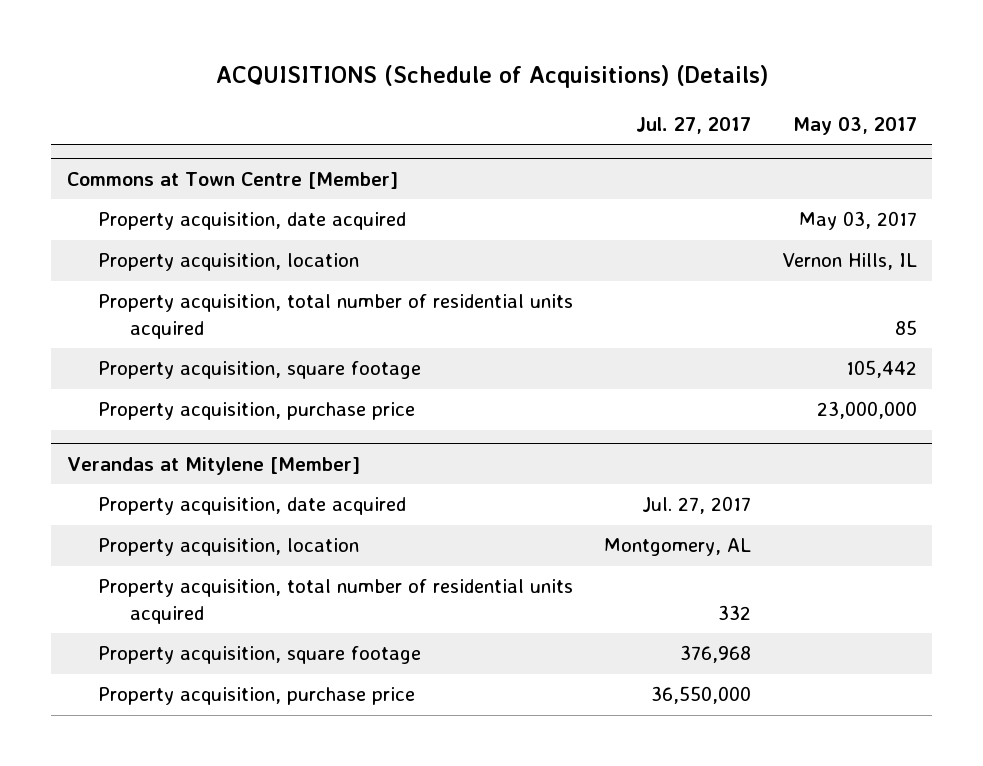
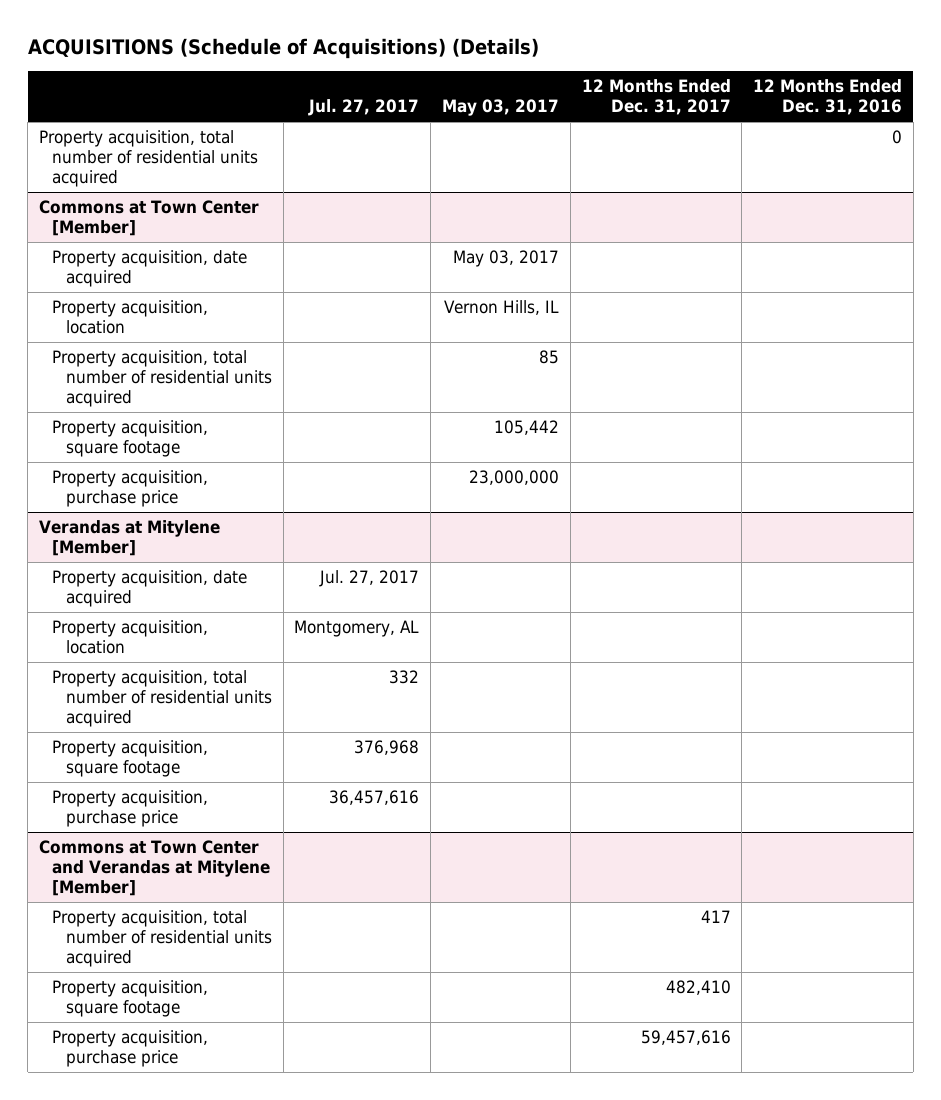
none -> [581,79,731,116] 12 Months Ended Dec. 31, 2017
none -> [753,79,903,116] 12 Months Ended Dec. 31, 2016
none -> [39,130,259,188] Property acquisition, total number of residential units acquired
[66,171,398,189] Commons at Town Centre [Member] -> [39,200,260,237] Commons at Town Center [Member]
[651,686,752,705] 36,550,000 -> [329,790,420,806] 36,457,616
none -> [39,840,271,897] Commons at Town Center and Verandas at Mitylene [Member]
none -> [52,910,272,968] Property acquisition, total number of residential units acquired
none -> [52,980,209,1018] Property acquisition, square footage
none -> [52,1030,209,1068] Property acquisition, purchase price

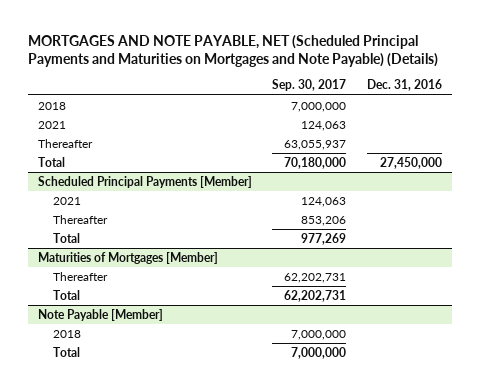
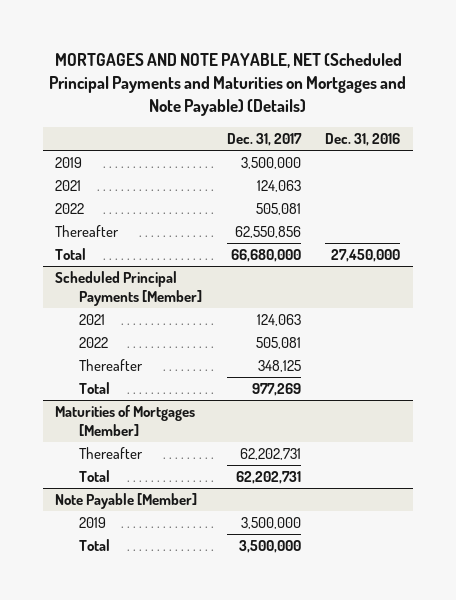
[272,79,347,92] Sep. 30, 2017 -> none
none -> [226,132,302,146] Dec. 31, 2017
[38,101,67,110] 2018 -> [55,157,83,169] 2019
none -> [55,203,85,215] 2022
none -> [78,337,108,349] 2022
[52,329,81,338] 2018 -> [78,517,106,529] 2019

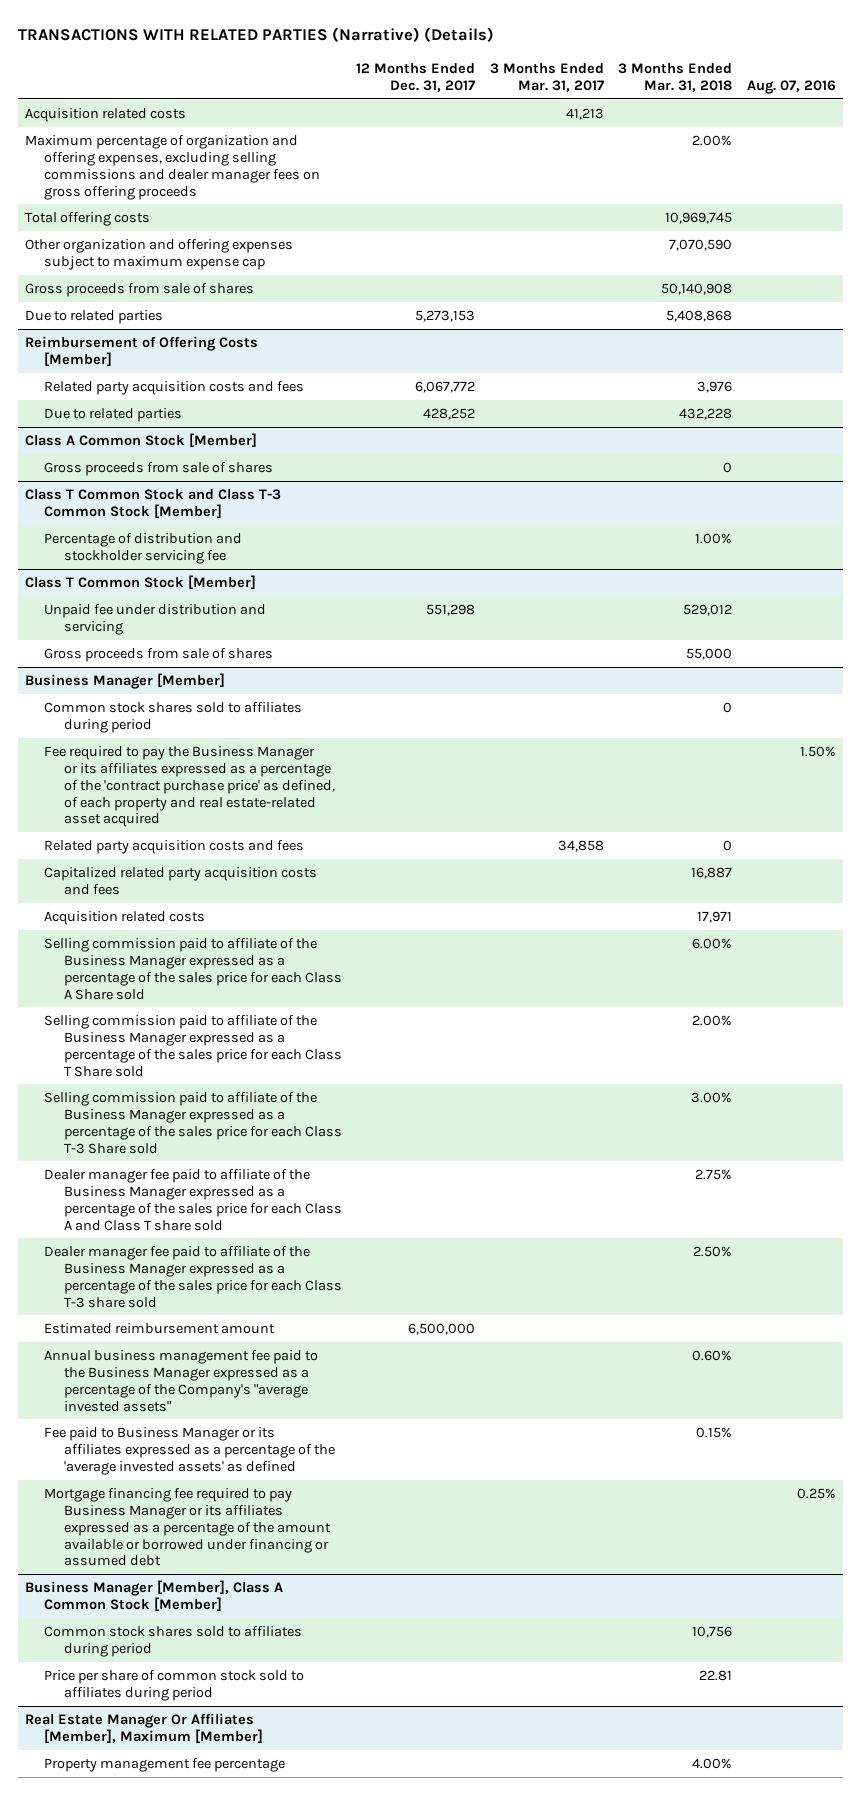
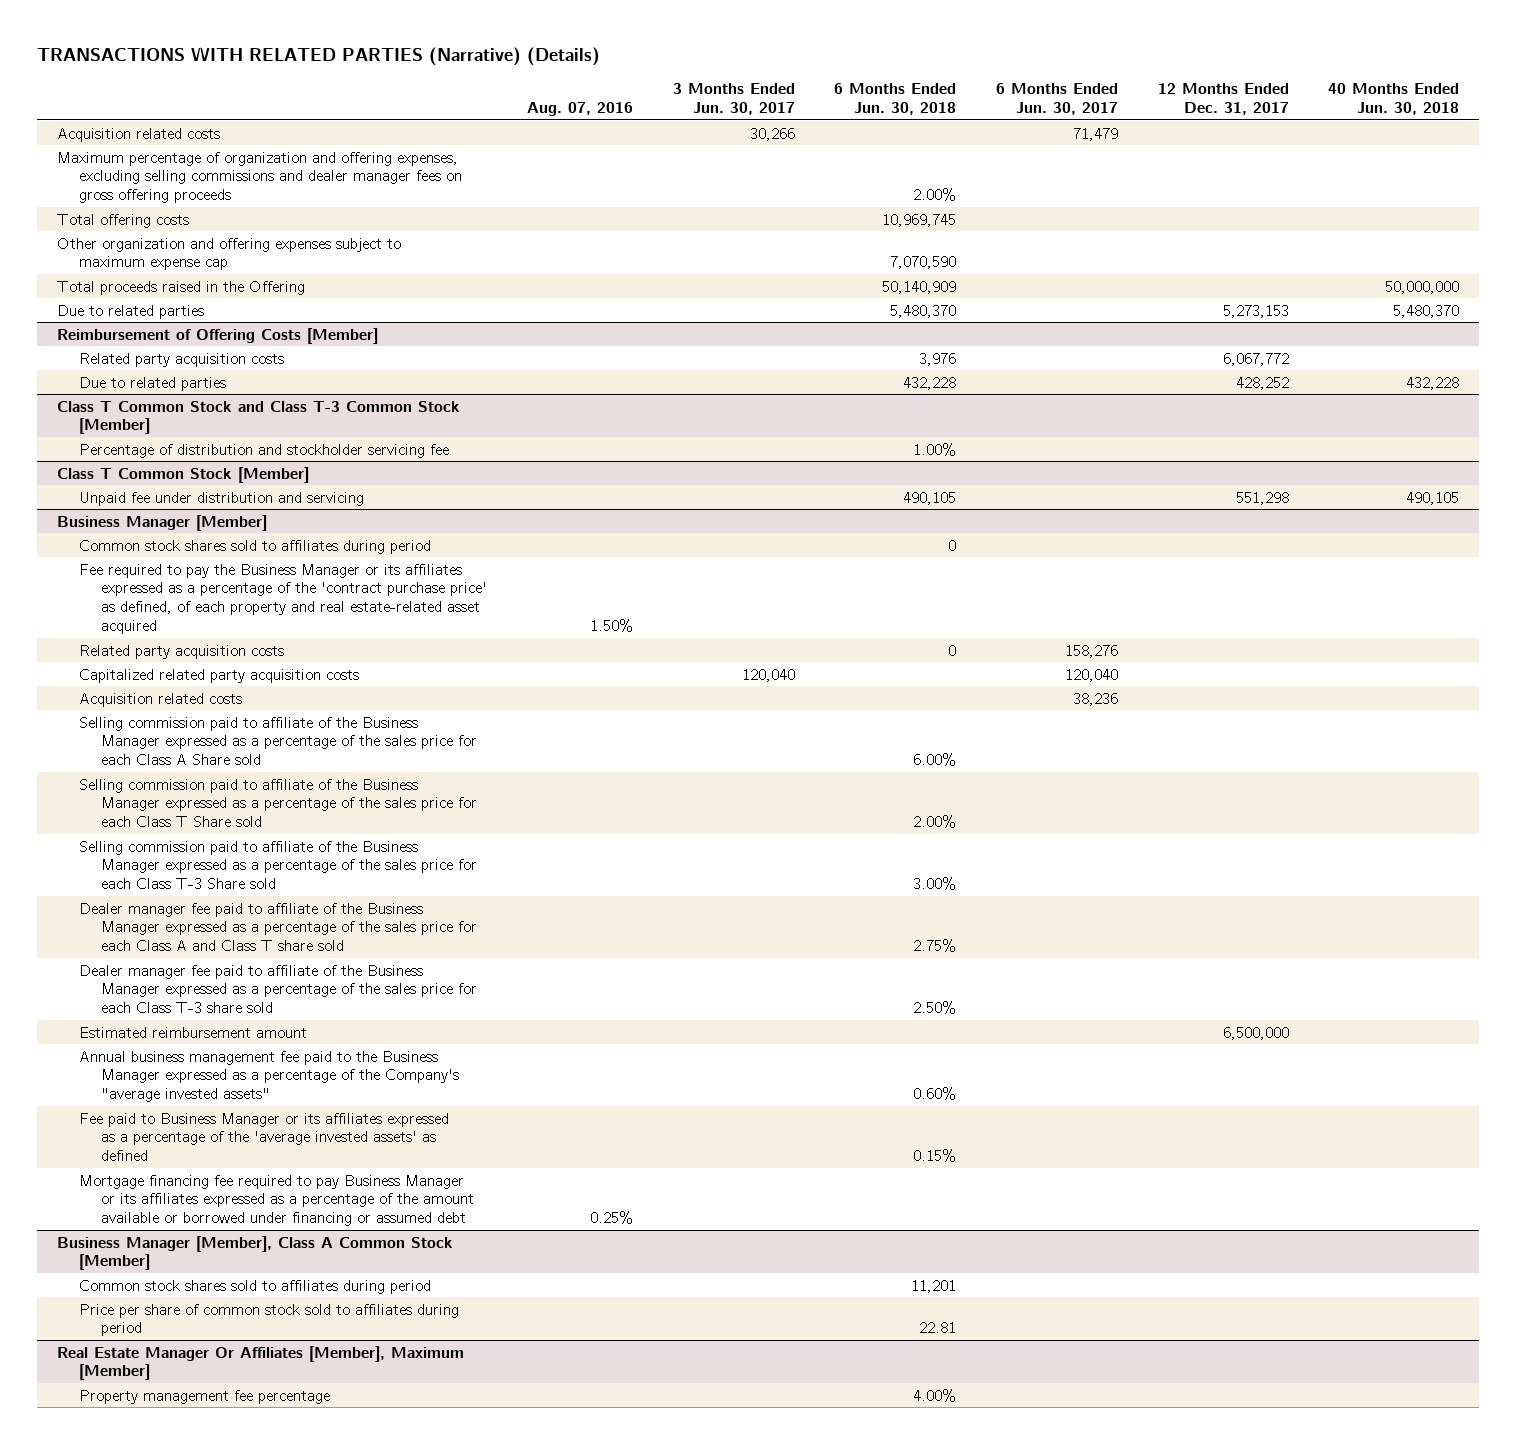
[489,62,604,92] 3 Months Ended Mar. 31, 2017 -> none
[618,62,733,92] 3 Months Ended Mar. 31, 2018 -> none
none -> [672,83,795,116] 3 Months Ended Jun. 30, 2017
none -> [834,83,957,116] 6 Months Ended Jun. 30, 2018
none -> [995,83,1118,116] 6 Months Ended Jun. 30, 2017
none -> [1328,83,1460,116] 40 Months Ended Jun. 30, 2018
[24,283,254,298] Gross proceeds from sale of shares -> [56,280,305,295] Total proceeds raised in the Offering
[44,381,305,396] Related party acquisition costs and fees -> [79,352,285,367] Related party acquisition costs
[24,433,257,449] Class A Common Stock [Member] -> none
[44,462,274,477] Gross proceeds from sale of shares -> none
[44,648,274,663] Gross proceeds from sale of shares -> none
[44,840,305,855] Related party acquisition costs and fees -> [79,644,285,659] Related party acquisition costs
[44,867,318,895] Capitalized related party acquisition costs and fees -> [79,668,360,683] Capitalized related party acquisition costs

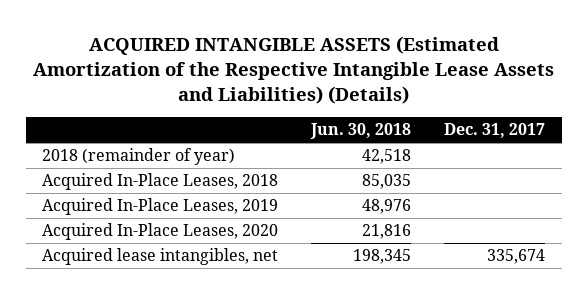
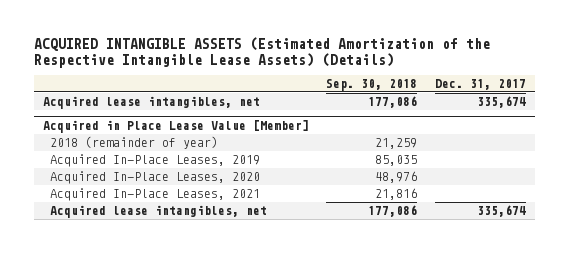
[32,35,554,104] ACQUIRED INTANGIBLE ASSETS (Estimated Amortization of the Respective Intangible Lease Assets and Liabilities) (Details) -> [33,37,490,68] ACQUIRED INTANGIBLE ASSETS (Estimated Amortization of the Respective Intangible Lease Assets) (Details)
[310,123,412,140] Jun. 30, 2018 -> none
none -> [326,78,418,91] Sep. 30, 2018
[42,148,236,166] 2018 (remainder of year) -> none
[42,173,279,191] Acquired In-Place Leases, 2018 -> none
[42,198,279,216] Acquired In-Place Leases, 2019 -> none
[42,223,279,241] Acquired In-Place Leases, 2020 -> none
none -> [42,119,309,133] Acquired in Place Lease Value [Member]
none -> [50,136,219,150] 2018 (remainder of year)
none -> [50,154,261,168] Acquired In-Place Leases, 2019
none -> [50,171,261,185] Acquired In-Place Leases, 2020
none -> [50,188,261,202] Acquired In-Place Leases, 2021
none -> [50,205,268,219] Acquired lease intangibles, net

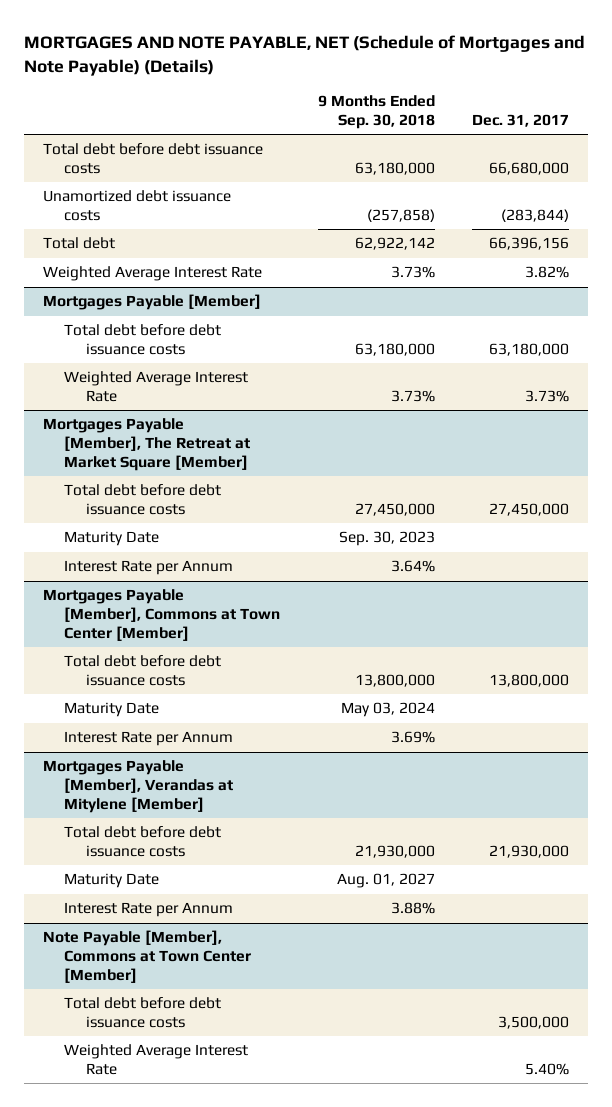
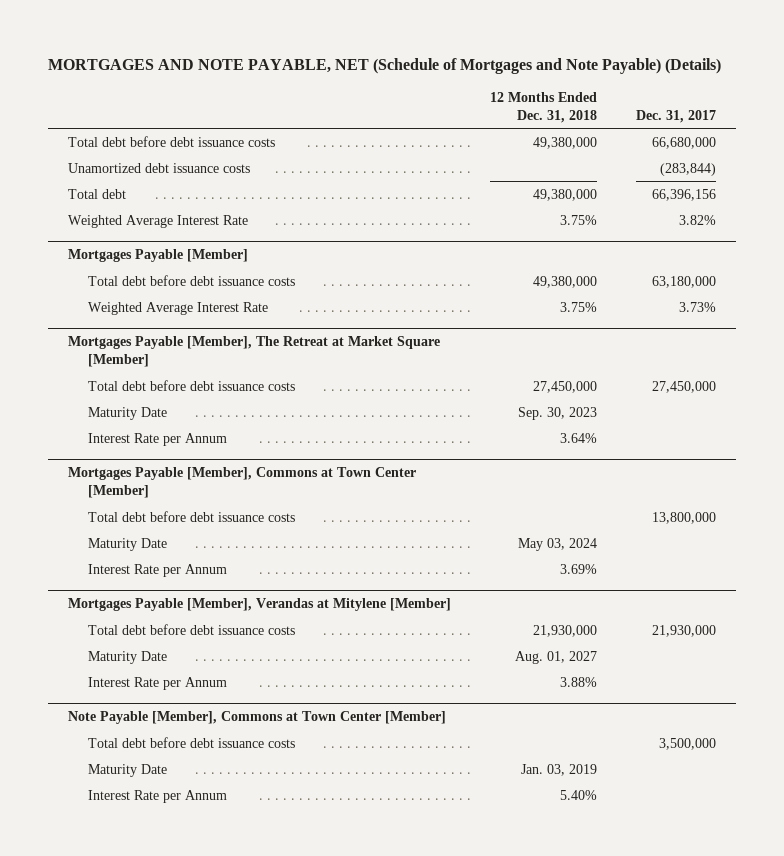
[317,95,435,130] 9 Months Ended Sep. 30, 2018 -> none
none -> [490,91,598,123] 12 Months Ended Dec. 31, 2018
[64,1044,249,1076] Weighted Average Interest Rate -> none
none -> [88,763,168,777] Maturity Date
none -> [88,789,228,803] Interest Rate per Annum

